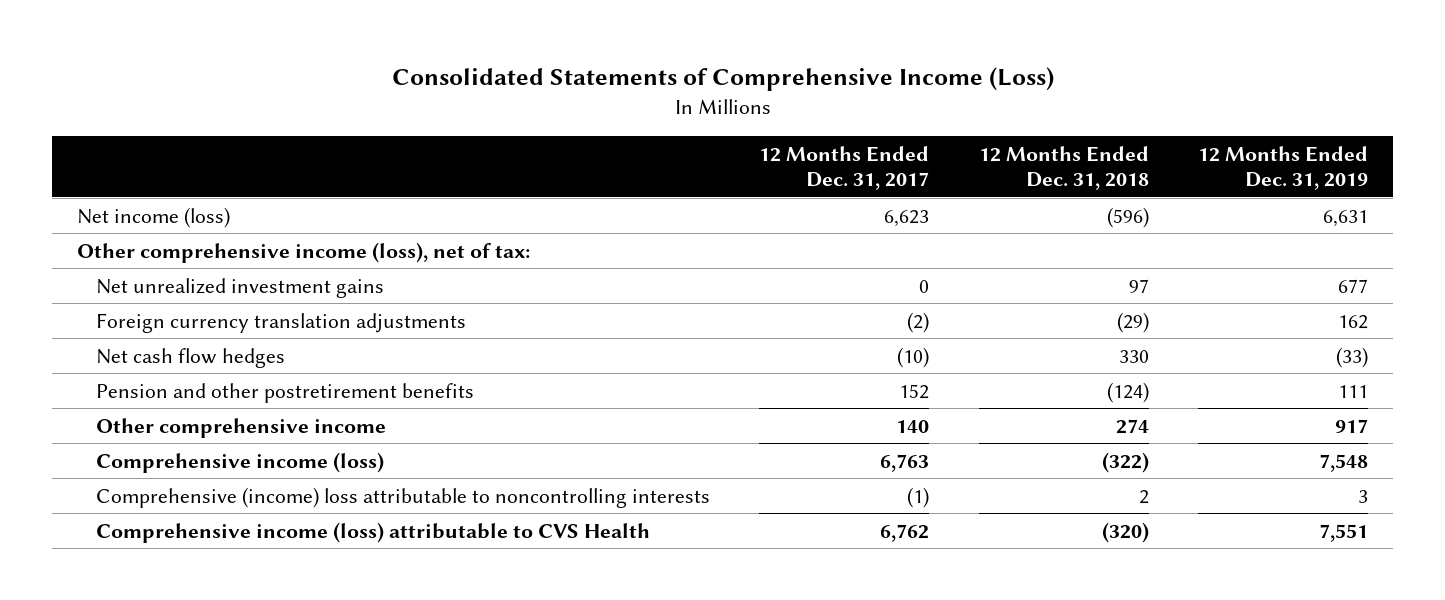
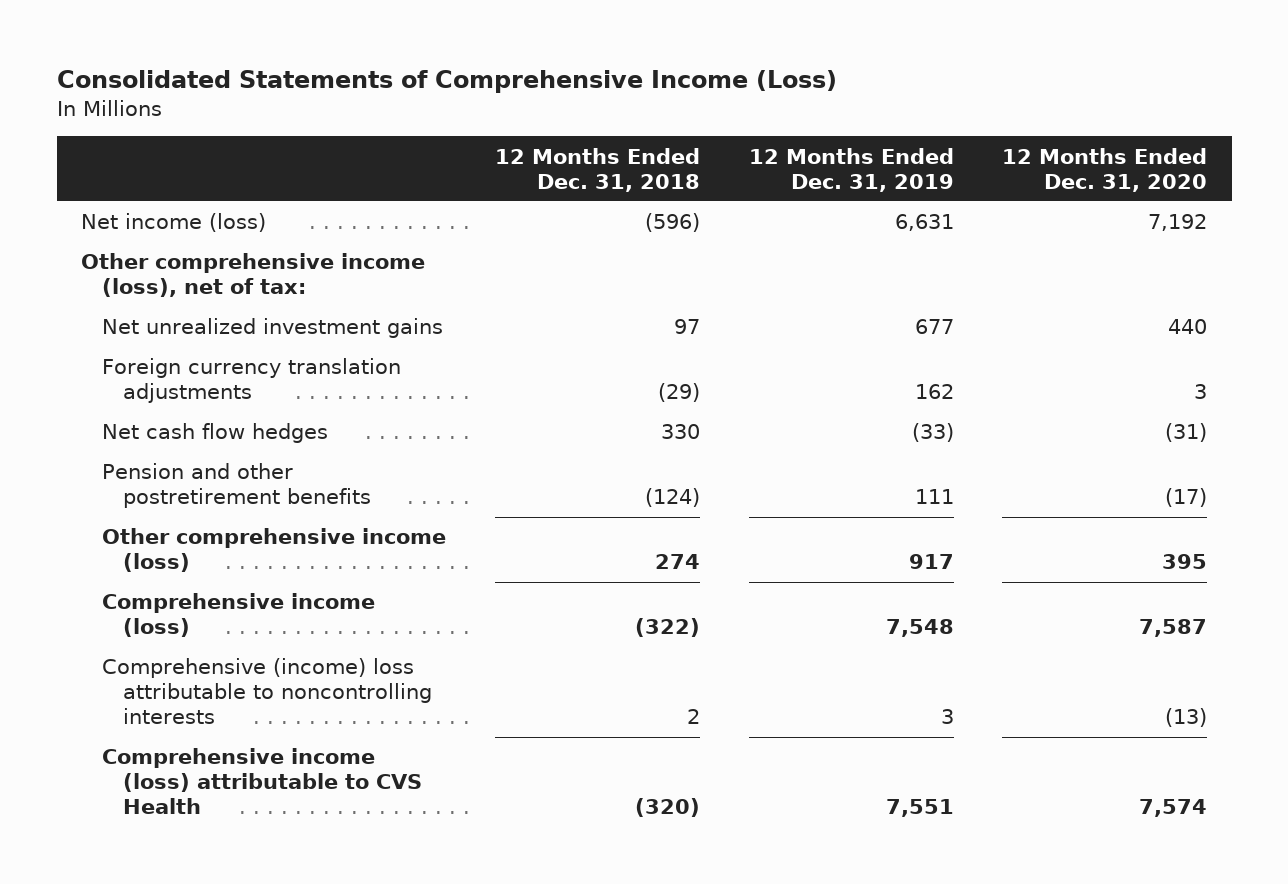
[759,145,930,190] 12 Months Ended Dec. 31, 2017 -> none
none -> [1002,147,1208,192] 12 Months Ended Dec. 31, 2020
[95,417,386,438] Other comprehensive income -> [102,528,447,573] Other comprehensive income (loss)

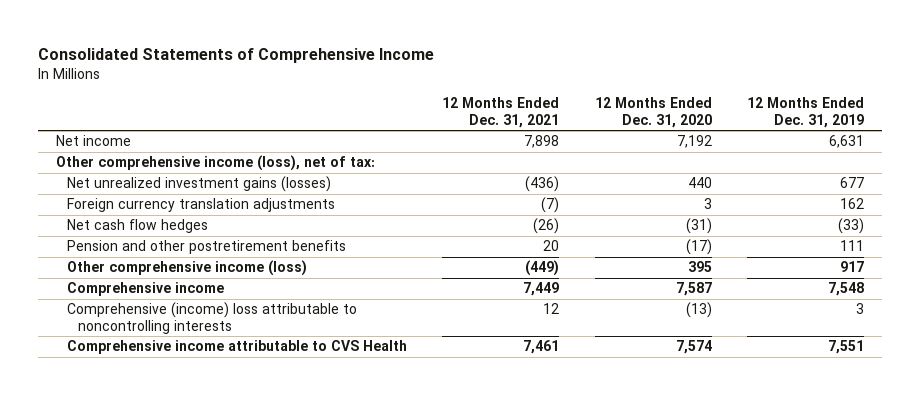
[56,70,837,94] Consolidated Statements of Comprehensive Income (Loss) -> [37,47,434,63] Consolidated Statements of Comprehensive Income
[494,147,700,192] 12 Months Ended Dec. 31, 2018 -> none
none -> [442,97,560,128] 12 Months Ended Dec. 31, 2021
[81,213,267,233] Net income (loss) -> [55,135,131,147] Net income
[102,318,444,339] Net unrealized investment gains -> [66,176,331,193] Net unrealized investment gains (losses)
[102,593,376,638] Comprehensive income (loss) -> [66,282,224,297] Comprehensive income
[102,748,423,815] Comprehensive income (loss) attributable to CVS Health -> [66,340,407,355] Comprehensive income attributable to CVS Health

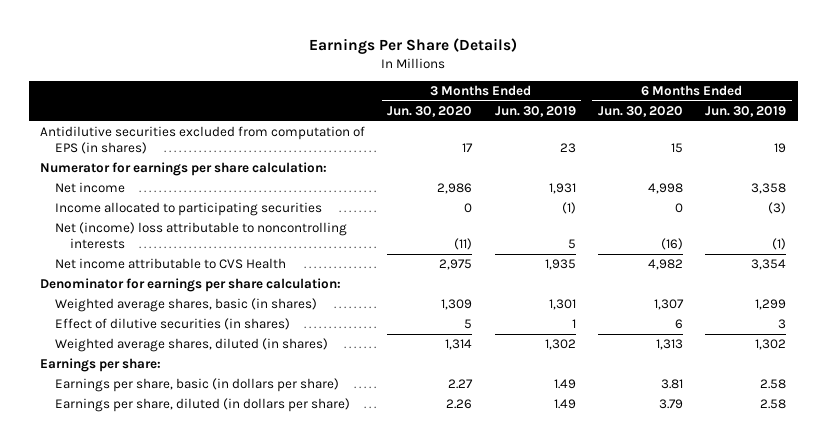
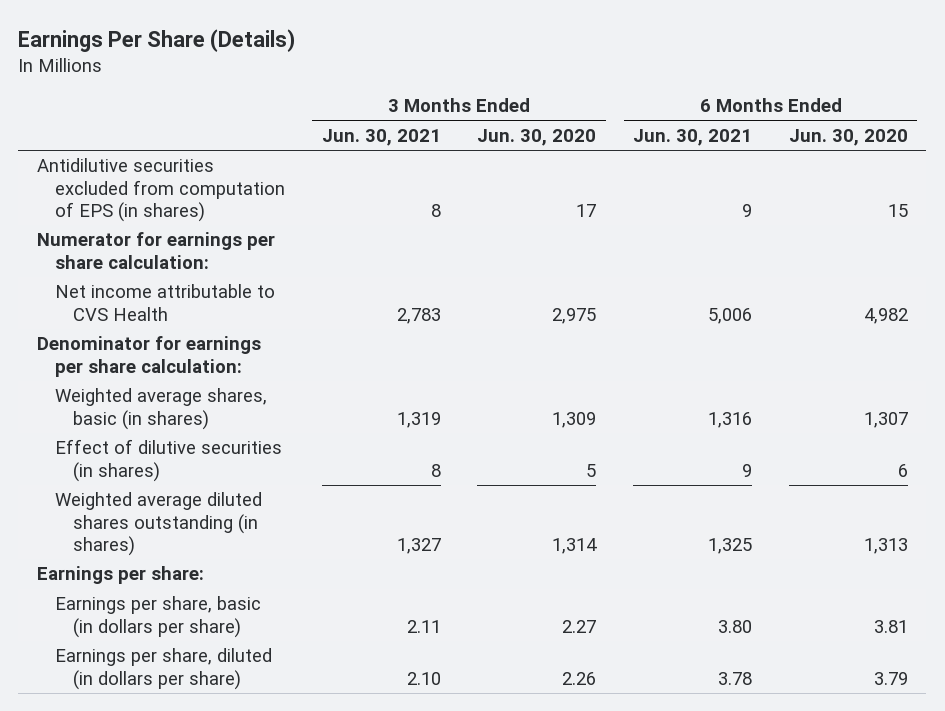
[494,106,576,118] Jun. 30, 2019 -> none
[705,106,787,118] Jun. 30, 2019 -> none
none -> [321,128,441,146] Jun. 30, 2021
none -> [633,128,753,146] Jun. 30, 2021
[54,182,125,194] Net income -> none
[54,202,322,217] Income allocated to participating securities -> none
[54,222,347,250] Net (income) loss attributable to noncontrolling interests -> none
[54,338,328,353] Weighted average shares, diluted (in shares) -> [54,492,262,557] Weighted average diluted shares outstanding (in shares)

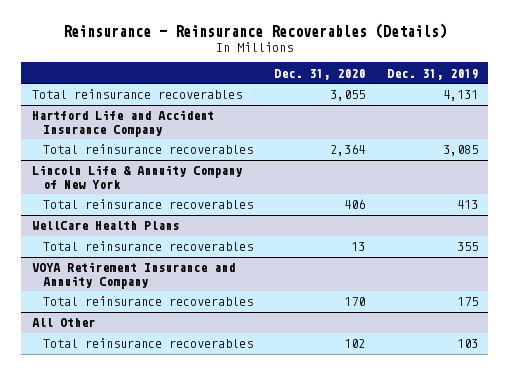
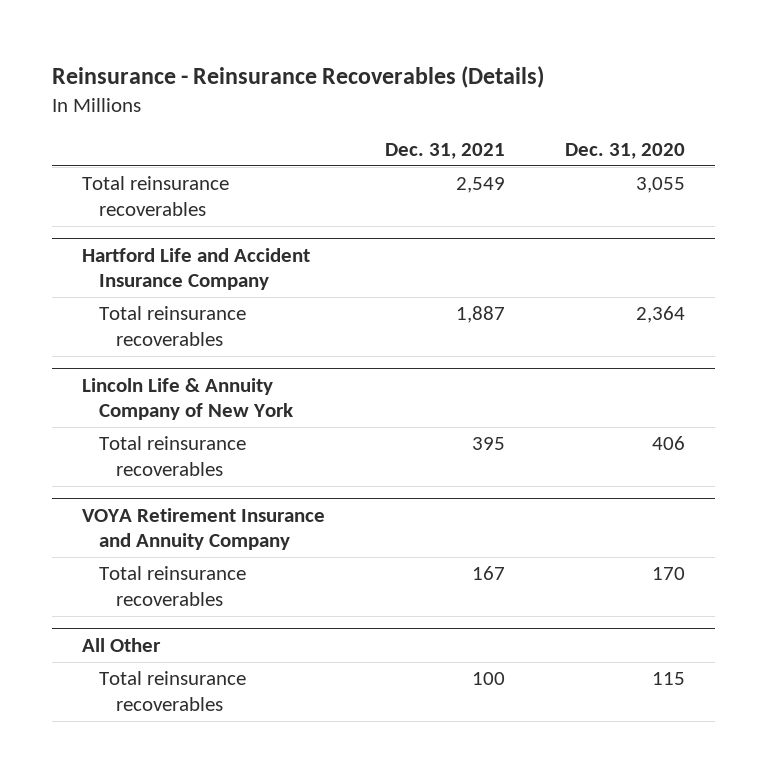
[386,68,478,80] Dec. 31, 2019 -> none
none -> [384,142,505,159] Dec. 31, 2021
[31,221,179,231] WellCare Health Plans -> none
[42,241,253,252] Total reinsurance recoverables -> none
[344,339,366,349] 102 -> [651,672,685,686] 115

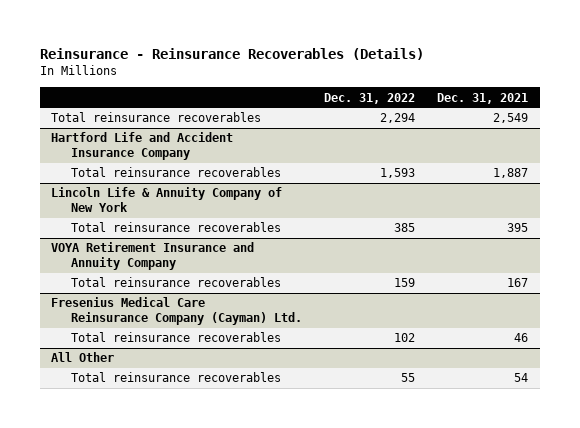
[564,142,685,159] Dec. 31, 2020 -> none
none -> [323,92,415,104] Dec. 31, 2022
none -> [51,297,302,326] Fresenius Medical Care Reinsurance Company (Cayman) Ltd.
none -> [70,332,281,343] Total reinsurance recoverables
[471,672,505,686] 100 -> [514,373,529,383] 54

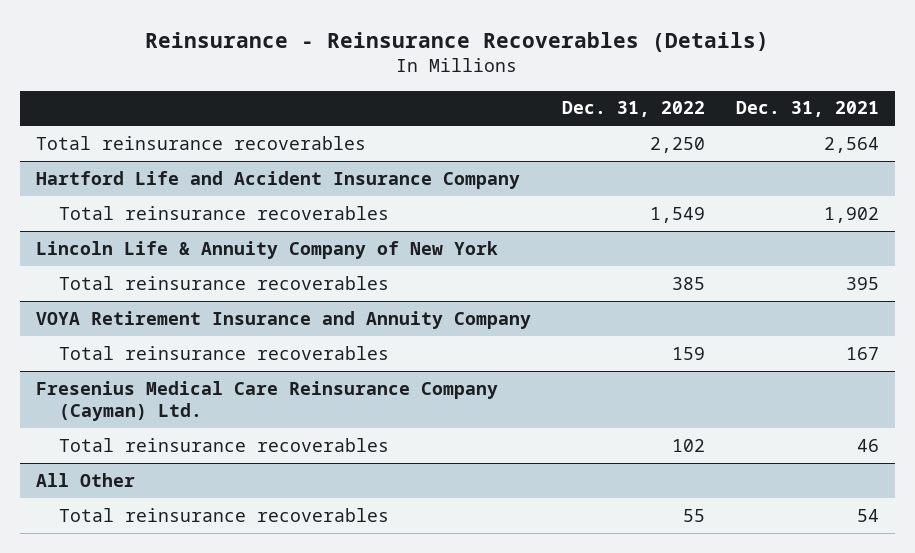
[379,113,415,124] 2,294 -> [649,136,705,153] 2,250
[493,113,529,124] 2,549 -> [824,136,880,153] 2,564
[379,168,415,179] 1,593 -> [649,206,705,223] 1,549
[493,168,529,179] 1,887 -> [824,206,880,223] 1,902

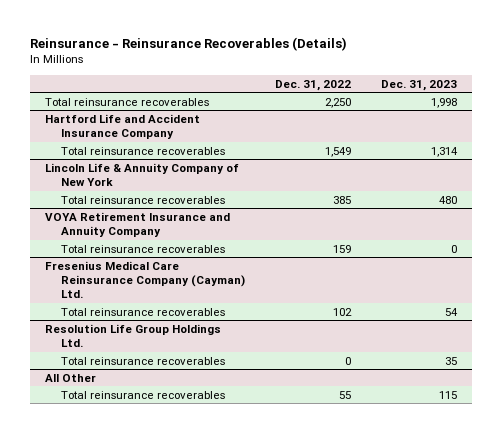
[736,101,880,118] Dec. 31, 2021 -> none
none -> [380,79,457,91] Dec. 31, 2023
none -> [45,323,222,348] Resolution Life Group Holdings Ltd.
none -> [61,356,226,365] Total reinsurance recoverables

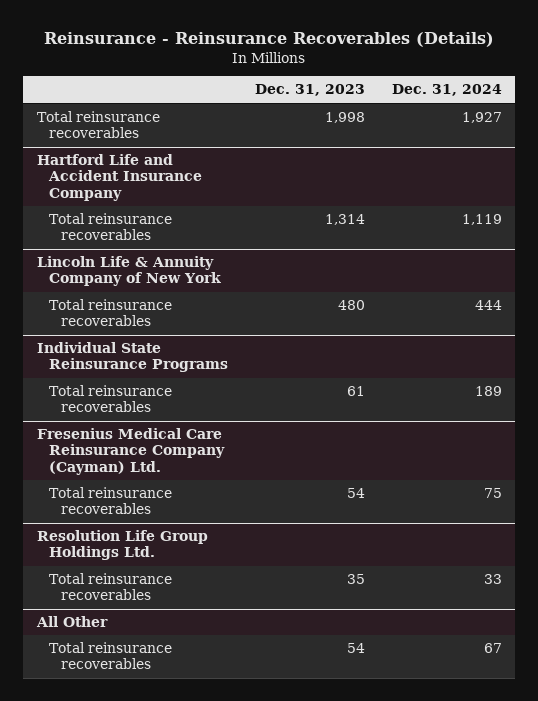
[275,79,352,91] Dec. 31, 2022 -> none
none -> [391,84,502,97] Dec. 31, 2024
[45,211,231,238] VOYA Retirement Insurance and Annuity Company -> none
none -> [36,342,228,373] Individual State Reinsurance Programs
[450,244,457,253] 0 -> [346,386,365,397] 61
[438,390,457,399] 115 -> [346,643,365,654] 54

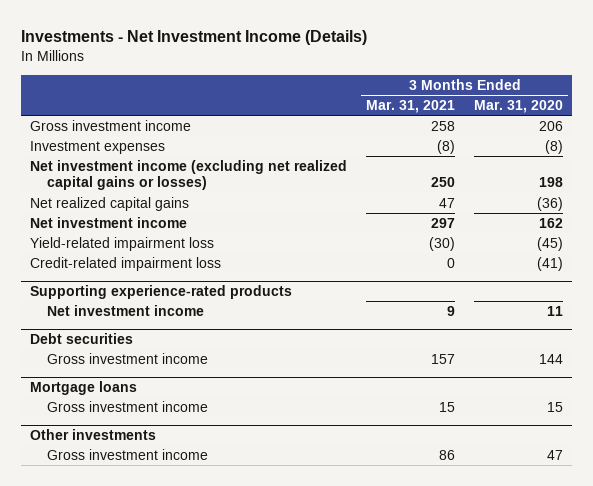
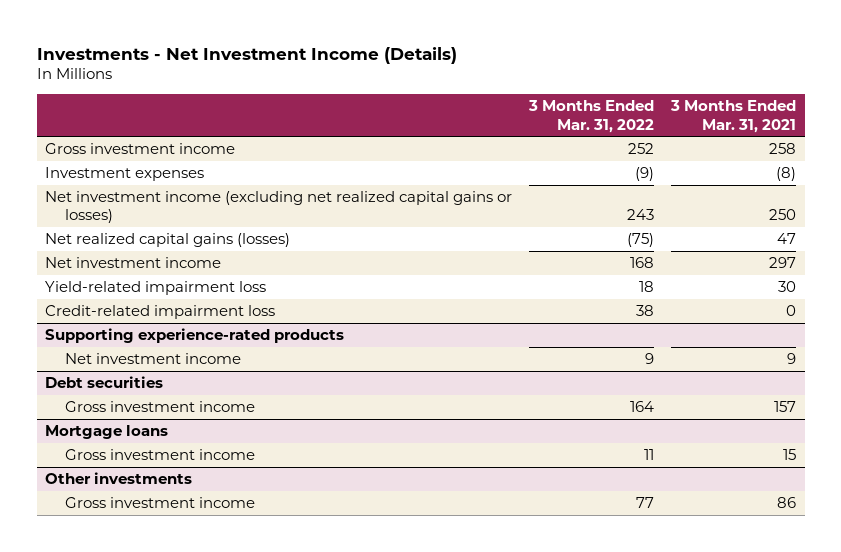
[473,99,563,113] Mar. 31, 2020 -> none
none -> [528,100,655,133] 3 Months Ended Mar. 31, 2022
[30,196,190,211] Net realized capital gains -> [45,233,291,248] Net realized capital gains (losses)
[429,236,456,251] (30) -> [778,281,797,293] 30

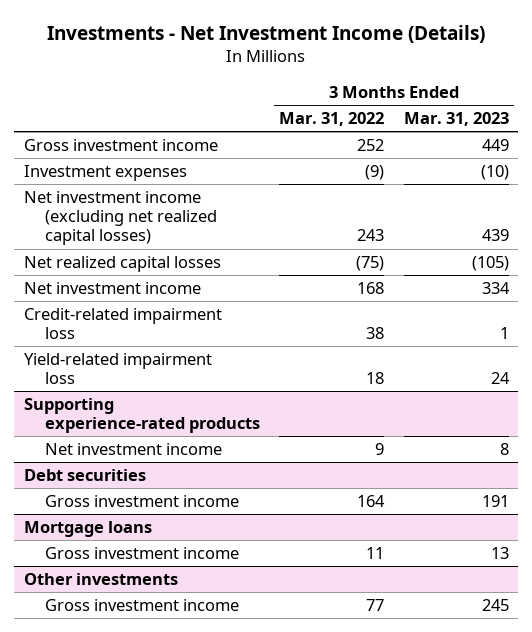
[670,100,797,133] 3 Months Ended Mar. 31, 2021 -> none
none -> [403,112,509,127] Mar. 31, 2023
[45,191,513,224] Net investment income (excluding net realized capital gains or losses) -> [23,191,217,246] Net investment income (excluding net realized capital losses)
[45,233,291,248] Net realized capital gains (losses) -> [23,256,221,273] Net realized capital losses
[45,281,267,296] Yield-related impairment loss -> [23,353,212,385] Yield-related impairment loss

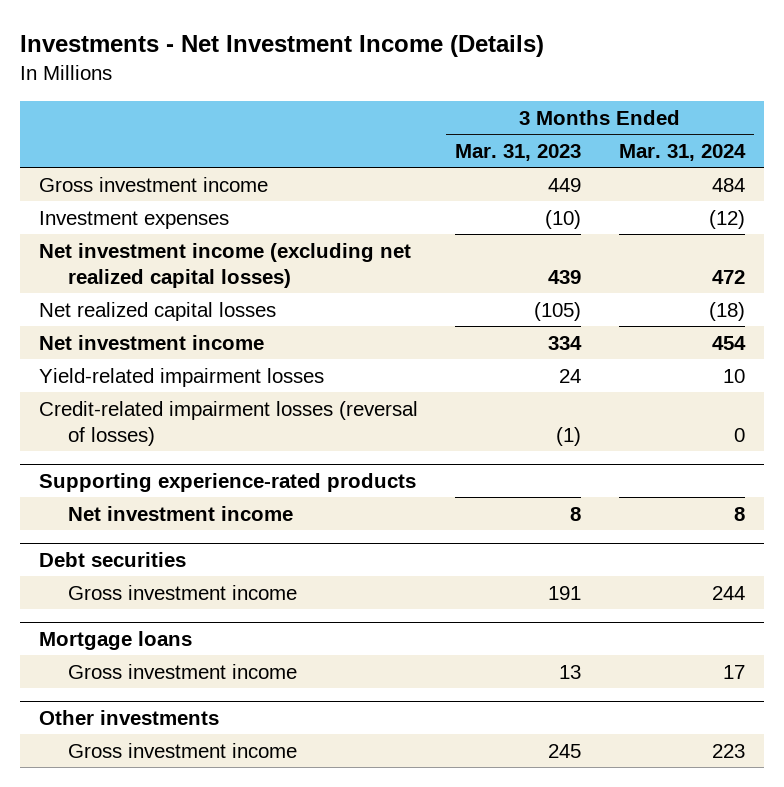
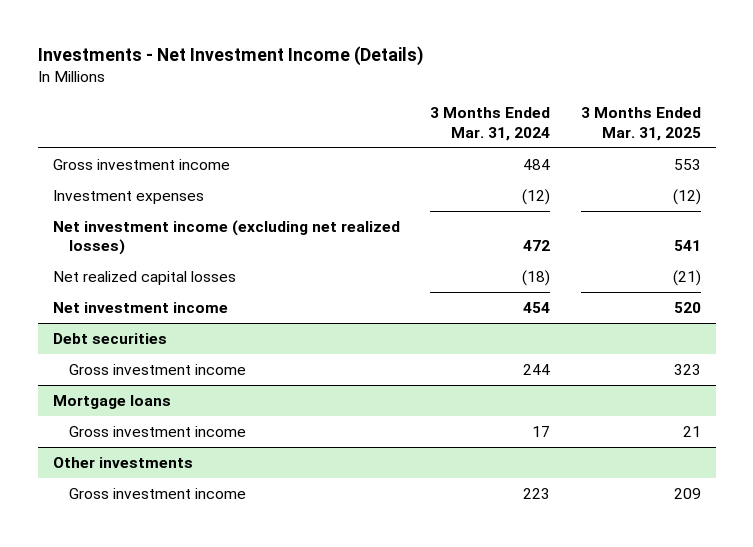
[455,143,582,161] Mar. 31, 2023 -> none
none -> [580,106,701,141] 3 Months Ended Mar. 31, 2025
[38,242,411,288] Net investment income (excluding net realized capital losses) -> [52,219,400,256] Net investment income (excluding net realized losses)
[38,367,324,387] Yield-related impairment losses -> none
[38,400,418,446] Credit-related impairment losses (reversal of losses) -> none
[38,472,416,492] Supporting experience-rated products -> none
[68,505,294,521] Net investment income -> none

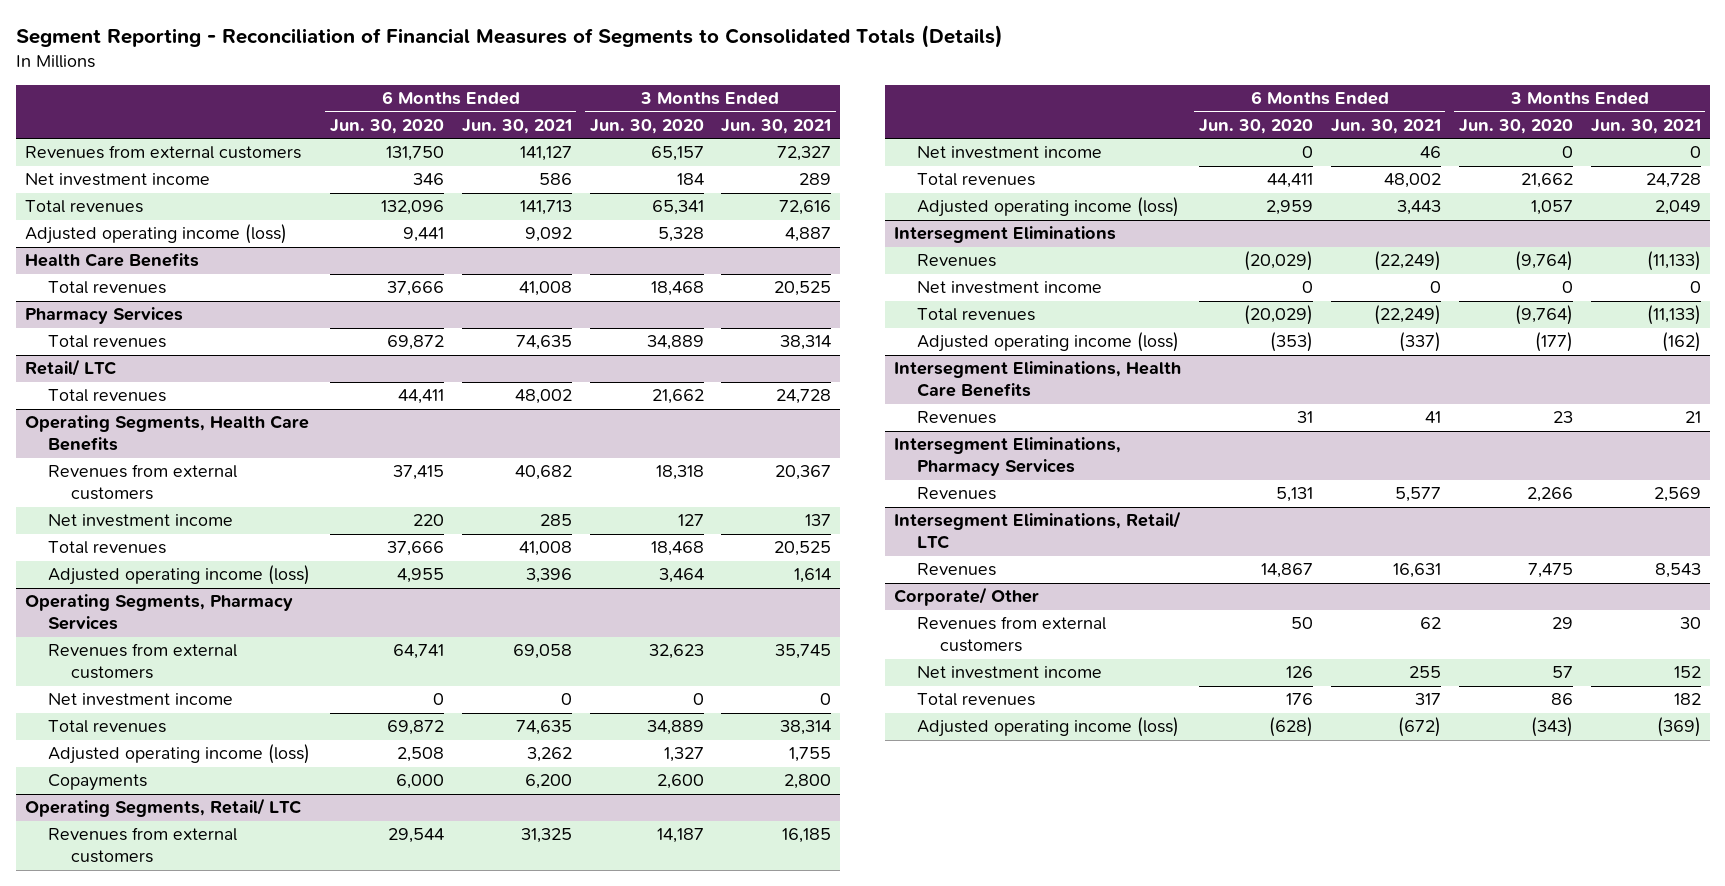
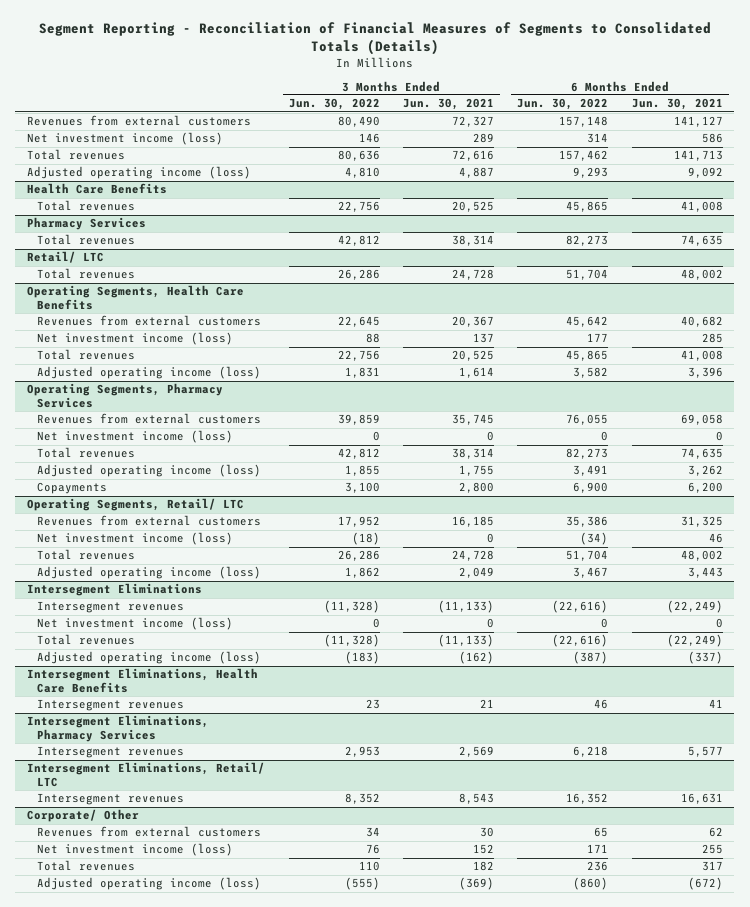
[329,118,444,134] Jun. 30, 2020 -> none
[589,118,704,134] Jun. 30, 2020 -> none
none -> [288,98,380,111] Jun. 30, 2022
none -> [517,98,609,111] Jun. 30, 2022
[24,173,210,187] Net investment income -> [27,132,224,146] Net investment income (loss)
[47,514,233,528] Net investment income -> [36,332,233,346] Net investment income (loss)
[47,693,233,707] Net investment income -> [36,430,233,444] Net investment income (loss)
[916,146,1102,160] Net investment income -> [36,532,233,546] Net investment income (loss)
[916,254,996,268] Revenues -> [36,601,184,614] Intersegment revenues
[916,281,1102,295] Net investment income -> [36,617,233,631] Net investment income (loss)
[916,411,996,425] Revenues -> [36,699,184,712] Intersegment revenues
[916,487,996,501] Revenues -> [36,746,184,759] Intersegment revenues
[916,563,996,577] Revenues -> [36,793,184,806] Intersegment revenues
[916,666,1102,680] Net investment income -> [36,843,233,857] Net investment income (loss)

